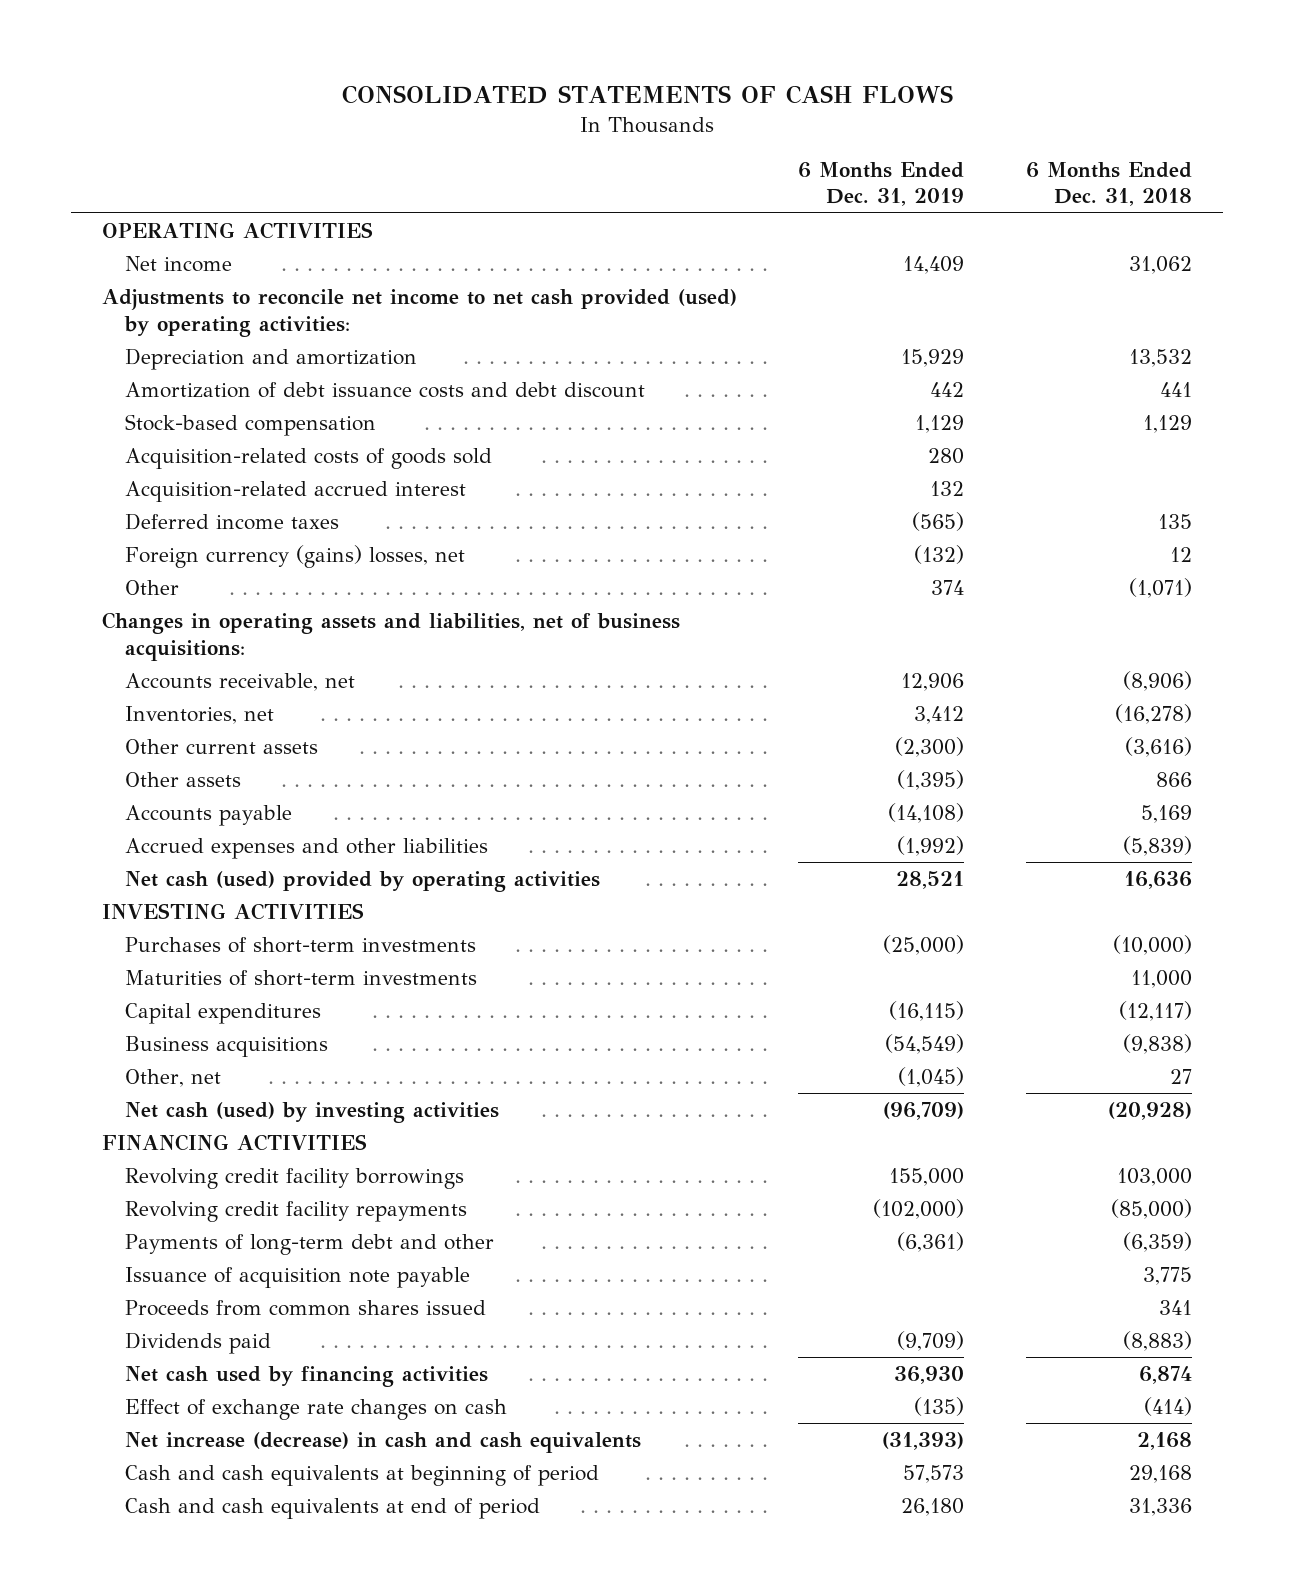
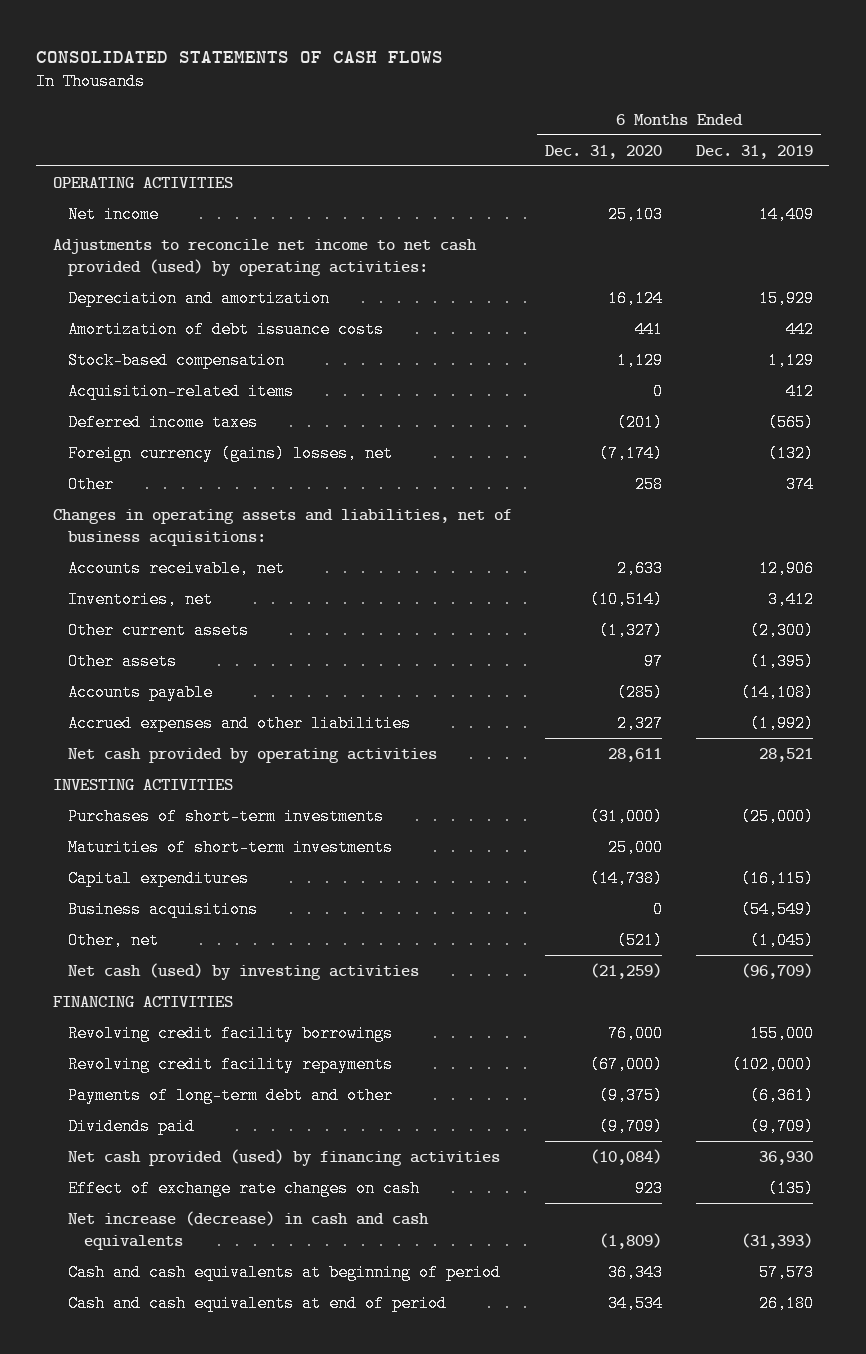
[1025,161,1192,207] 6 Months Ended Dec. 31, 2018 -> none
none -> [545,144,663,159] Dec. 31, 2020
[124,381,645,398] Amortization of debt issuance costs and debt discount -> [68,320,385,338] Amortization of debt issuance costs
[124,447,492,469] Acquisition-related costs of goods sold -> none
[124,480,466,502] Acquisition-related accrued interest -> none
none -> [68,382,295,400] Acquisition-related items
[124,870,600,892] Net cash (used) provided by operating activities -> [68,747,438,763] Net cash provided by operating activities
[124,1266,470,1288] Issuance of acquisition note payable -> none
[124,1299,486,1316] Proceeds from common shares issued -> none
[124,1365,488,1387] Net cash used by financing activities -> [68,1148,501,1166] Net cash provided (used) by financing activities

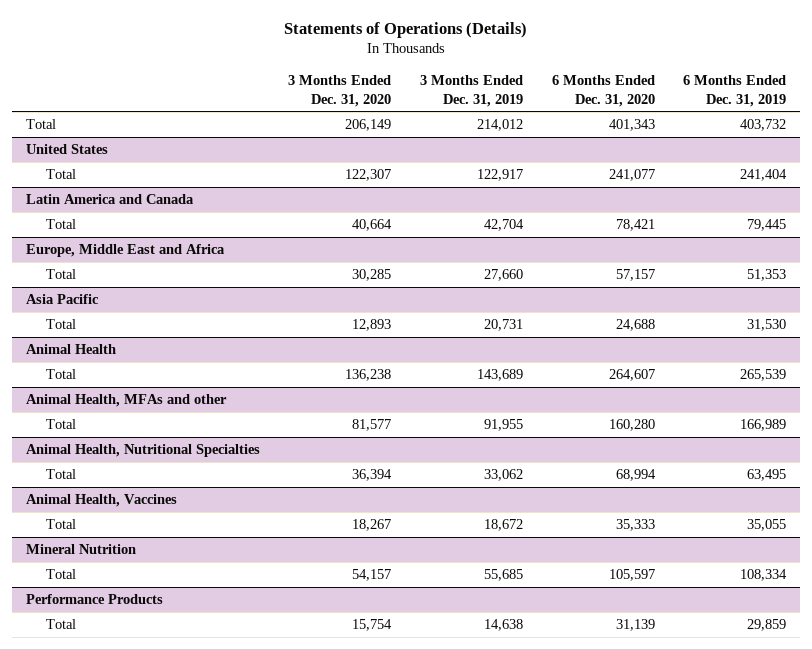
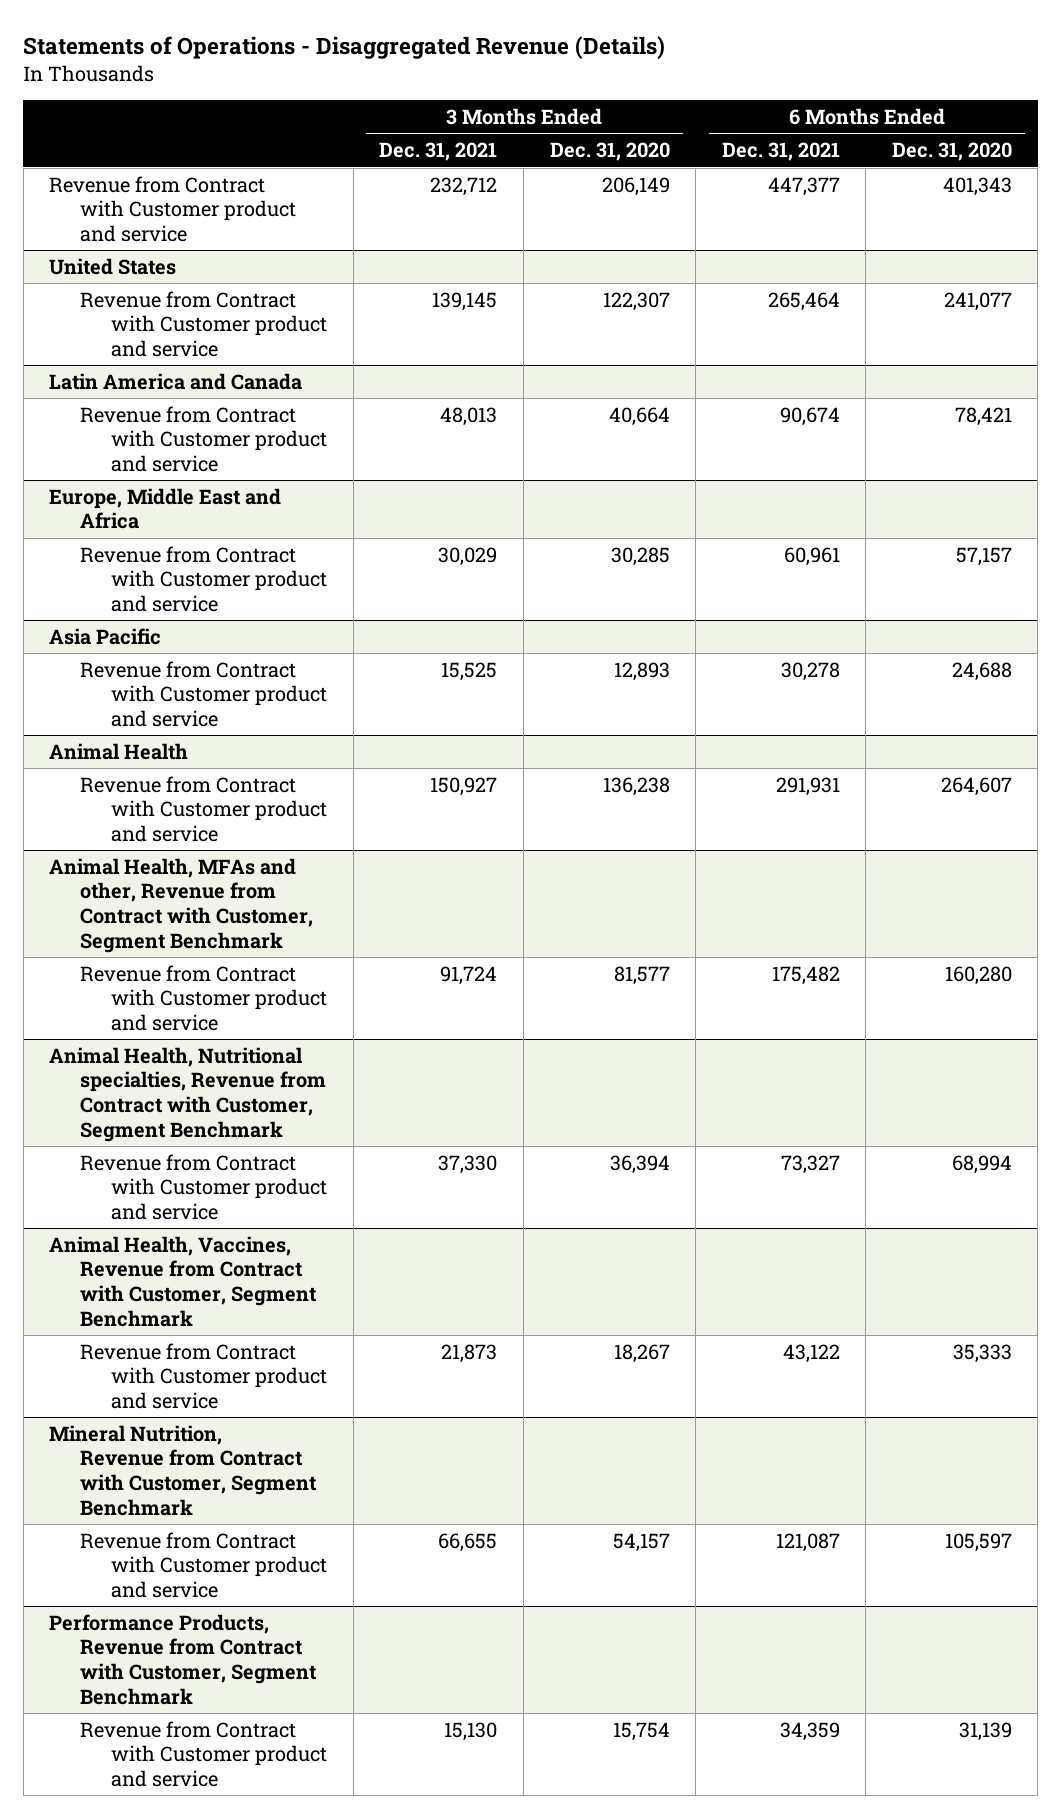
[283,22,527,39] Statements of Operations (Details) -> [23,35,666,59] Statements of Operations - Disaggregated Revenue (Details)
[419,74,523,107] 3 Months Ended Dec. 31, 2019 -> none
[683,74,787,107] 6 Months Ended Dec. 31, 2019 -> none
none -> [379,142,498,162] Dec. 31, 2021
none -> [721,142,840,162] Dec. 31, 2021
[25,119,56,130] Total -> [49,175,297,242] Revenue from Contract with Customer product and service
[46,169,77,180] Total -> [80,290,328,357] Revenue from Contract with Customer product and service
[46,219,77,230] Total -> [80,405,328,472] Revenue from Contract with Customer product and service
[46,269,77,280] Total -> [80,545,328,612] Revenue from Contract with Customer product and service
[46,319,77,330] Total -> [80,660,328,727] Revenue from Contract with Customer product and service
[25,394,227,408] Animal Health, MFAs and other -> none
[25,444,260,458] Animal Health, Nutritional Specialties -> none
[25,494,177,508] Animal Health, Vaccines -> none
[25,544,136,555] Mineral Nutrition -> none
[25,594,163,605] Performance Products -> none
[46,369,77,380] Total -> [80,775,328,842] Revenue from Contract with Customer product and service
none -> [49,857,314,953] Animal Health, MFAs and other, Revenue from Contract with Customer, Segment Benchmark
[46,419,77,430] Total -> [80,964,328,1031] Revenue from Contract with Customer product and service
none -> [49,1046,327,1142] Animal Health, Nutritional specialties, Revenue from Contract with Customer, Segment Benchmark
[46,469,77,480] Total -> [80,1153,328,1220] Revenue from Contract with Customer product and service
none -> [49,1235,317,1327] Animal Health, Vaccines, Revenue from Contract with Customer, Segment Benchmark
[46,519,77,530] Total -> [80,1342,328,1409] Revenue from Contract with Customer product and service
none -> [49,1424,317,1516] Mineral Nutrition, Revenue from Contract with Customer, Segment Benchmark
[46,569,77,580] Total -> [80,1531,328,1598] Revenue from Contract with Customer product and service
none -> [49,1613,317,1705] Performance Products, Revenue from Contract with Customer, Segment Benchmark
[46,619,77,630] Total -> [80,1720,328,1787] Revenue from Contract with Customer product and service

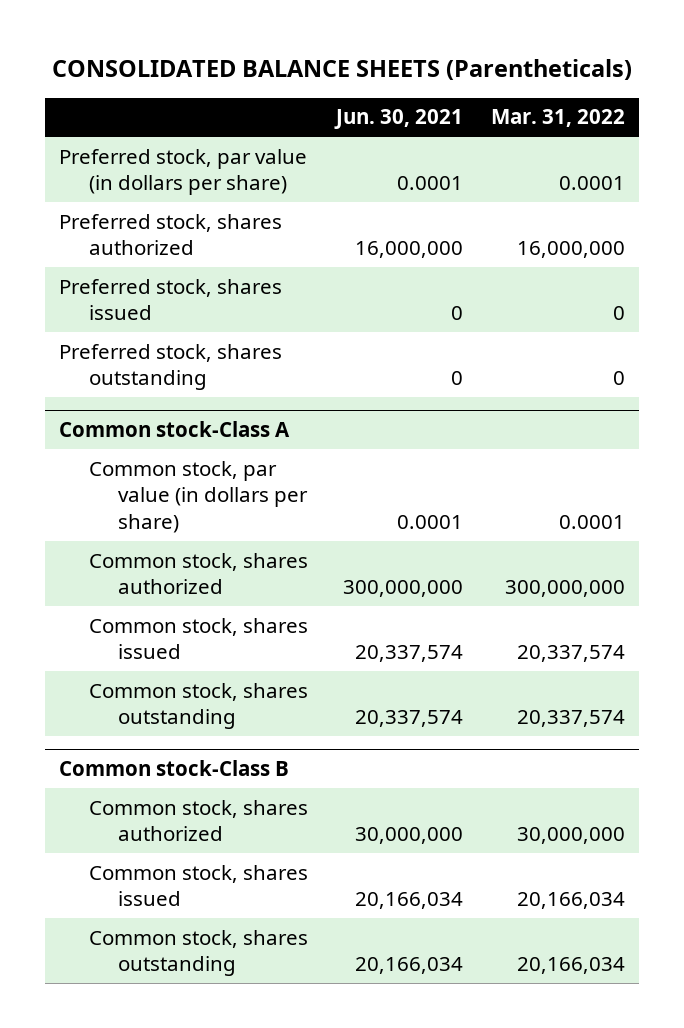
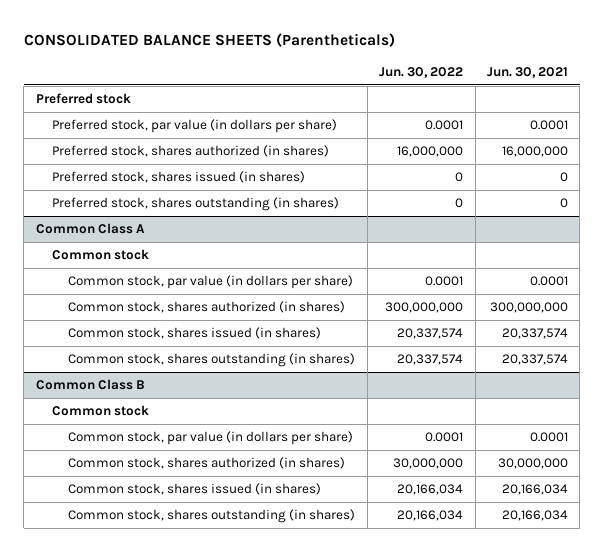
[490,109,625,128] Mar. 31, 2022 -> none
none -> [379,66,464,78] Jun. 30, 2022
none -> [35,93,131,105] Preferred stock
[59,213,283,256] Preferred stock, shares authorized -> [51,145,329,158] Preferred stock, shares authorized (in shares)
[59,278,283,321] Preferred stock, shares issued -> [51,171,305,184] Preferred stock, shares issued (in shares)
[59,343,283,391] Preferred stock, shares outstanding -> [51,197,339,212] Preferred stock, shares outstanding (in shares)
[59,420,291,437] Common stock-Class A -> [35,223,145,235] Common Class A
none -> [51,249,149,261] Common stock
[88,552,308,595] Common stock, shares authorized -> [68,301,346,314] Common stock, shares authorized (in shares)
[88,617,308,660] Common stock, shares issued -> [68,327,322,340] Common stock, shares issued (in shares)
[88,682,308,730] Common stock, shares outstanding -> [68,353,356,368] Common stock, shares outstanding (in shares)
[59,759,290,776] Common stock-Class B -> [35,379,145,391] Common Class B
none -> [51,405,149,417] Common stock
none -> [68,431,354,446] Common stock, par value (in dollars per share)
[88,799,308,842] Common stock, shares authorized -> [68,457,346,470] Common stock, shares authorized (in shares)
[88,864,308,907] Common stock, shares issued -> [68,483,322,496] Common stock, shares issued (in shares)
[88,929,308,977] Common stock, shares outstanding -> [68,509,356,524] Common stock, shares outstanding (in shares)

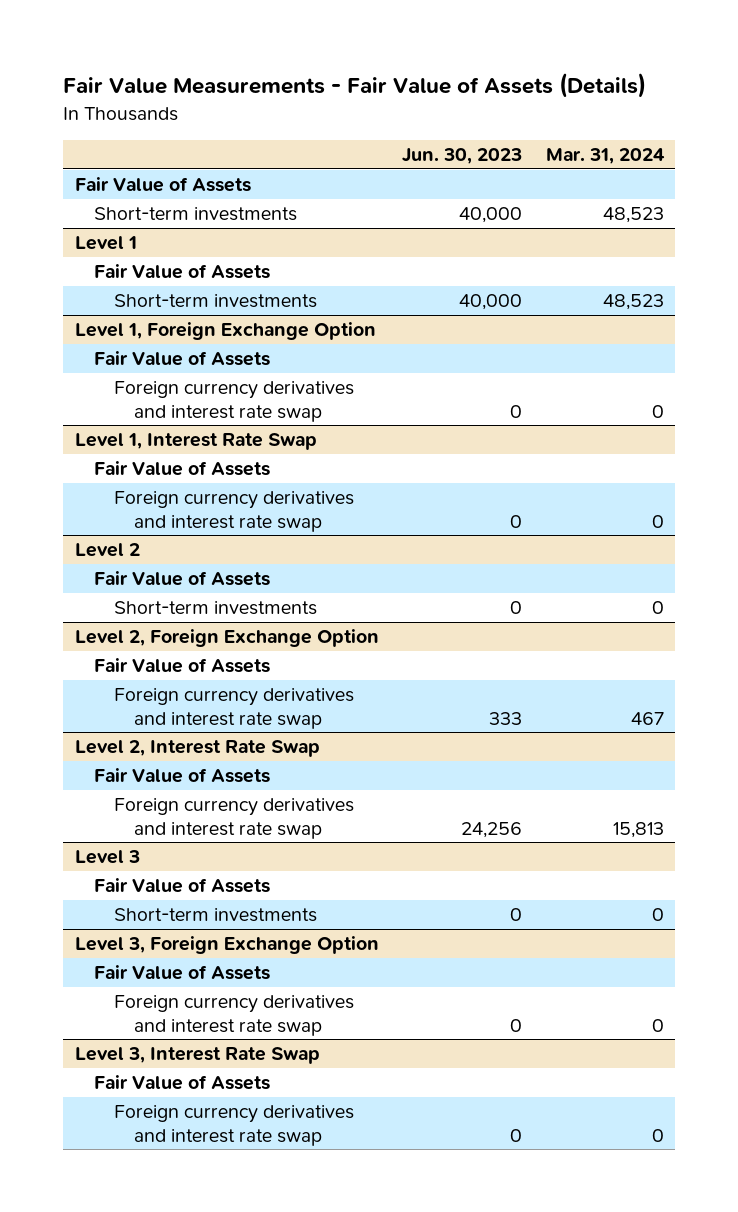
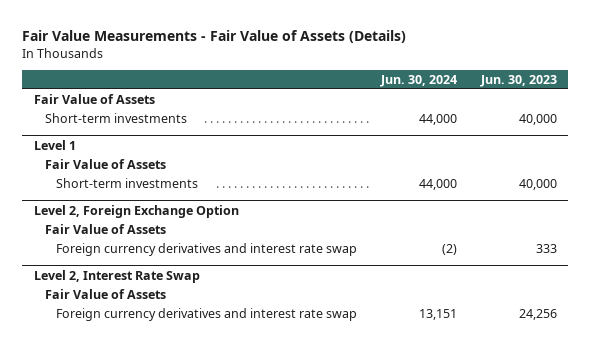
[545,148,665,165] Mar. 31, 2024 -> none
none -> [379,74,457,87] Jun. 30, 2024
[74,322,376,341] Level 1, Foreign Exchange Option -> none
[94,351,271,367] Fair Value of Assets -> none
[114,381,355,422] Foreign currency derivatives and interest rate swap -> none
[74,433,317,451] Level 1, Interest Rate Swap -> none
[94,461,271,477] Fair Value of Assets -> none
[114,491,355,532] Foreign currency derivatives and interest rate swap -> none
[74,543,140,558] Level 2 -> none
[94,571,271,587] Fair Value of Assets -> none
[114,601,318,616] Short-term investments -> none
[74,850,140,865] Level 3 -> none
[94,878,271,894] Fair Value of Assets -> none
[114,908,318,923] Short-term investments -> none
[74,936,379,955] Level 3, Foreign Exchange Option -> none
[94,965,271,981] Fair Value of Assets -> none
[114,995,355,1036] Foreign currency derivatives and interest rate swap -> none
[74,1047,320,1065] Level 3, Interest Rate Swap -> none
[94,1075,271,1091] Fair Value of Assets -> none
[114,1105,355,1146] Foreign currency derivatives and interest rate swap -> none

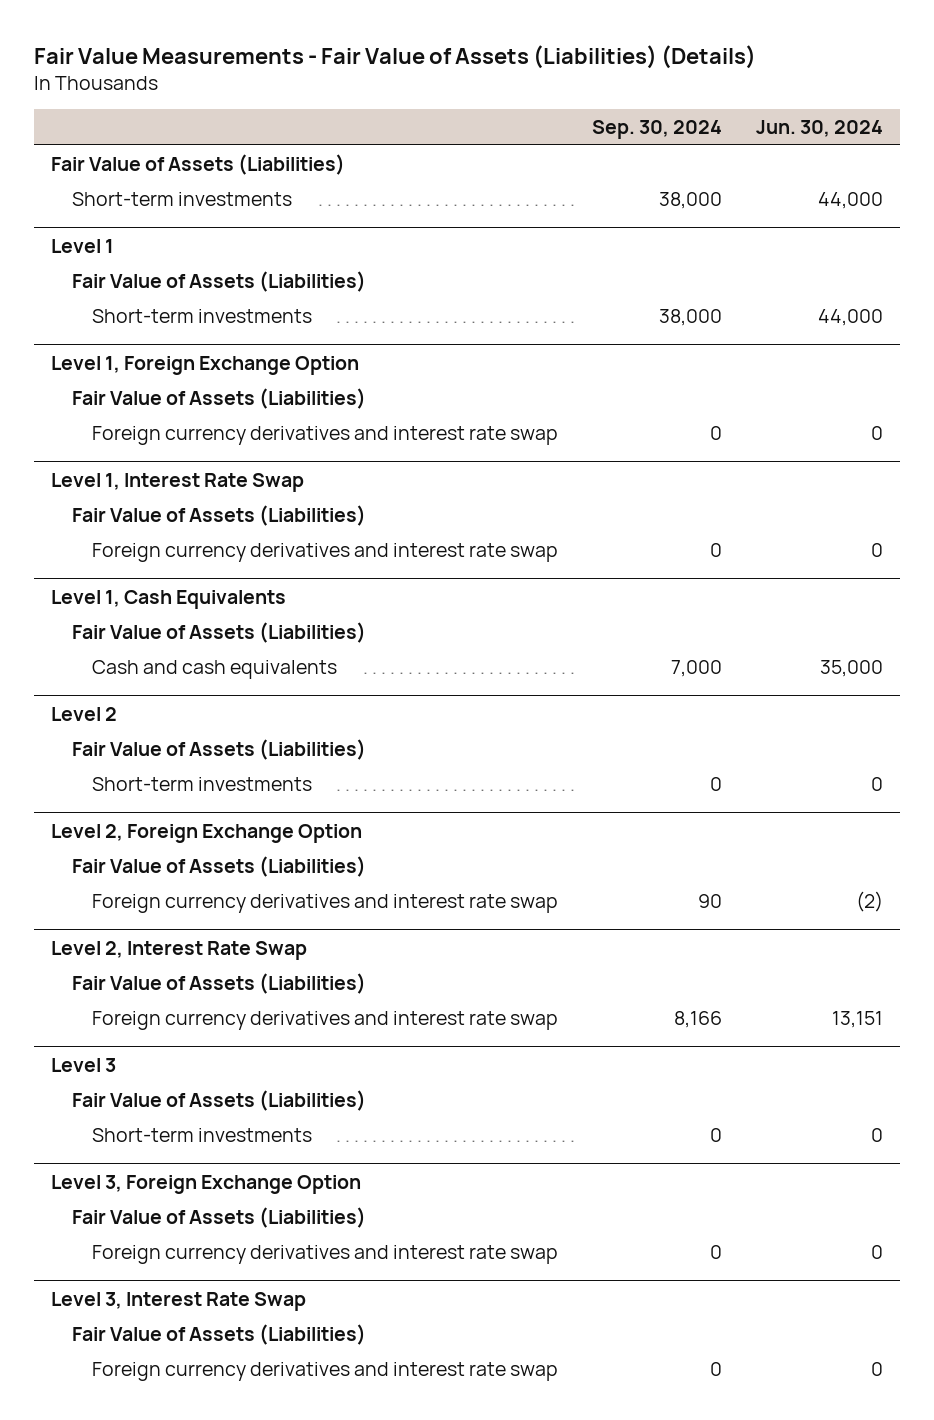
[21,29,406,43] Fair Value Measurements - Fair Value of Assets (Details) -> [34,45,757,70] Fair Value Measurements - Fair Value of Assets (Liabilities) (Details)
[479,74,557,87] Jun. 30, 2023 -> none
none -> [592,120,723,140] Sep. 30, 2024
[33,93,155,104] Fair Value of Assets -> [51,153,346,175] Fair Value of Assets (Liabilities)
[44,158,166,169] Fair Value of Assets -> [71,270,366,292] Fair Value of Assets (Liabilities)
none -> [51,355,360,375] Level 1, Foreign Exchange Option
none -> [71,387,366,409] Fair Value of Assets (Liabilities)
none -> [92,425,559,445] Foreign currency derivatives and interest rate swap
none -> [51,472,305,492] Level 1, Interest Rate Swap
none -> [71,504,366,526] Fair Value of Assets (Liabilities)
none -> [92,542,559,562] Foreign currency derivatives and interest rate swap
none -> [51,589,287,609] Level 1, Cash Equivalents
none -> [71,621,366,643] Fair Value of Assets (Liabilities)
none -> [92,659,338,679] Cash and cash equivalents
none -> [51,706,118,721] Level 2
none -> [71,738,366,760] Fair Value of Assets (Liabilities)
none -> [92,776,313,791] Short-term investments
[44,223,166,234] Fair Value of Assets -> [71,855,366,877] Fair Value of Assets (Liabilities)
[44,288,166,299] Fair Value of Assets -> [71,972,366,994] Fair Value of Assets (Liabilities)
none -> [51,1057,117,1072] Level 3
none -> [71,1089,366,1111] Fair Value of Assets (Liabilities)
none -> [92,1127,313,1142] Short-term investments
none -> [51,1174,362,1194] Level 3, Foreign Exchange Option
none -> [71,1206,366,1228] Fair Value of Assets (Liabilities)
none -> [92,1244,559,1264] Foreign currency derivatives and interest rate swap
none -> [51,1291,307,1311] Level 3, Interest Rate Swap
none -> [71,1323,366,1345] Fair Value of Assets (Liabilities)
none -> [92,1361,559,1381] Foreign currency derivatives and interest rate swap

